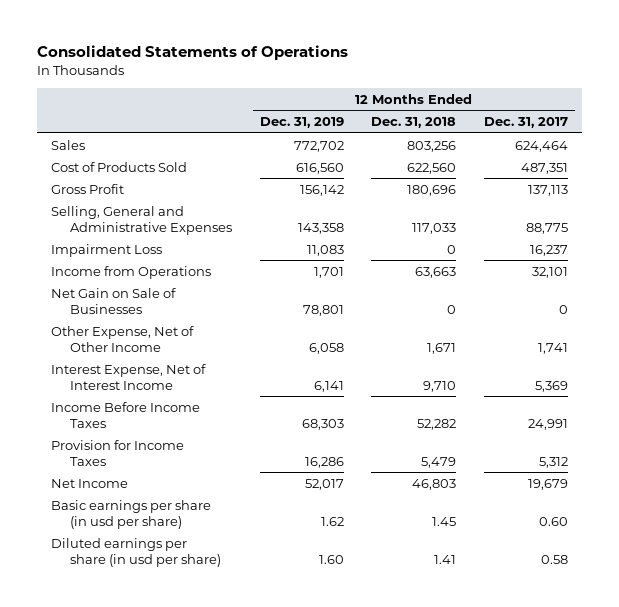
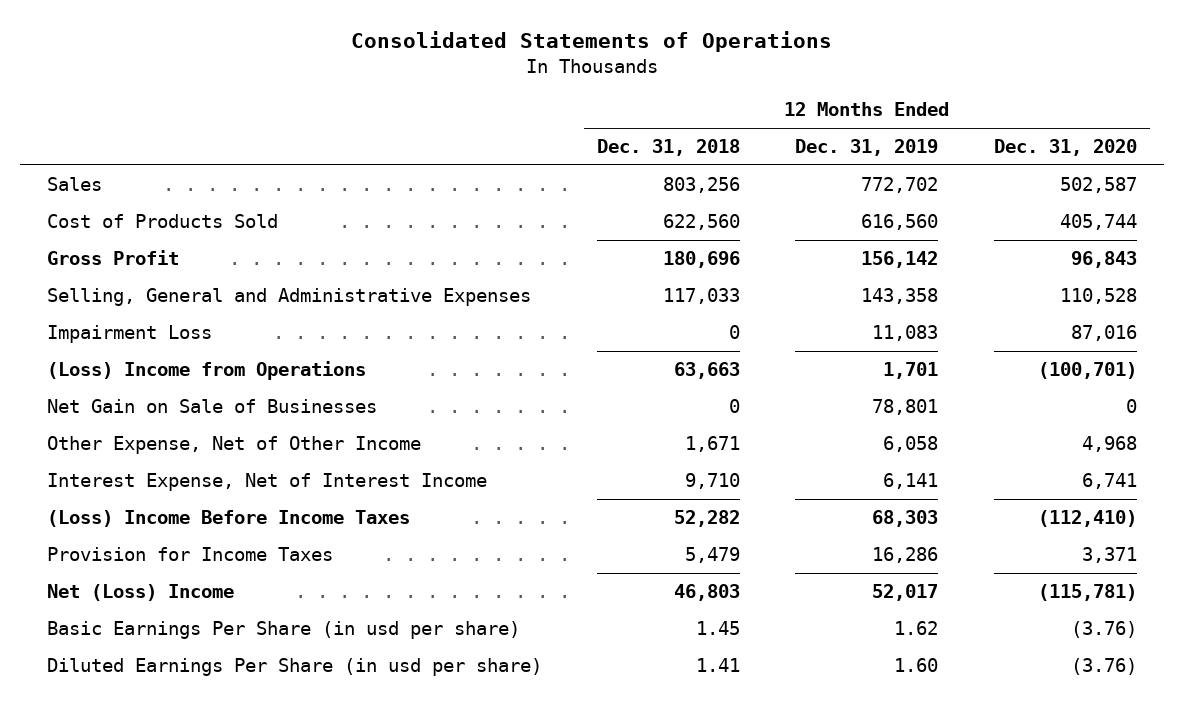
[483,117,568,129] Dec. 31, 2017 -> none
none -> [993,138,1137,156] Dec. 31, 2020
[50,265,211,279] Income from Operations -> [47,360,367,380] (Loss) Income from Operations
[50,401,200,428] Income Before Income Taxes -> [47,509,411,527] (Loss) Income Before Income Taxes
[50,478,128,488] Net Income -> [47,583,235,601] Net (Loss) Income
[50,499,211,529] Basic earnings per share (in usd per share) -> [47,620,521,639] Basic Earnings Per Share (in usd per share)
[50,537,222,567] Diluted earnings per share (in usd per share) -> [47,657,543,676] Diluted Earnings Per Share (in usd per share)

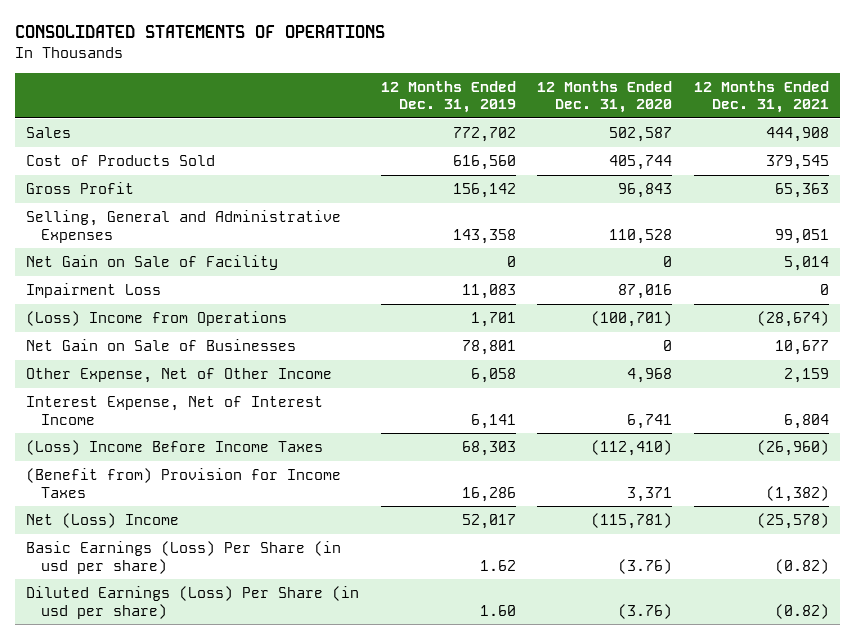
[350,31,832,53] Consolidated Statements of Operations -> [15,25,386,39] CONSOLIDATED STATEMENTS OF OPERATIONS
[597,138,741,156] Dec. 31, 2018 -> none
none -> [694,80,830,114] 12 Months Ended Dec. 31, 2021
none -> [26,254,279,270] Net Gain on Sale of Facility
[47,546,334,561] Provision for Income Taxes -> [26,467,342,498] (Benefit from) Provision for Income Taxes
[47,620,521,639] Basic Earnings Per Share (in usd per share) -> [26,540,342,574] Basic Earnings (Loss) Per Share (in usd per share)
[47,657,543,676] Diluted Earnings Per Share (in usd per share) -> [26,585,360,619] Diluted Earnings (Loss) Per Share (in usd per share)

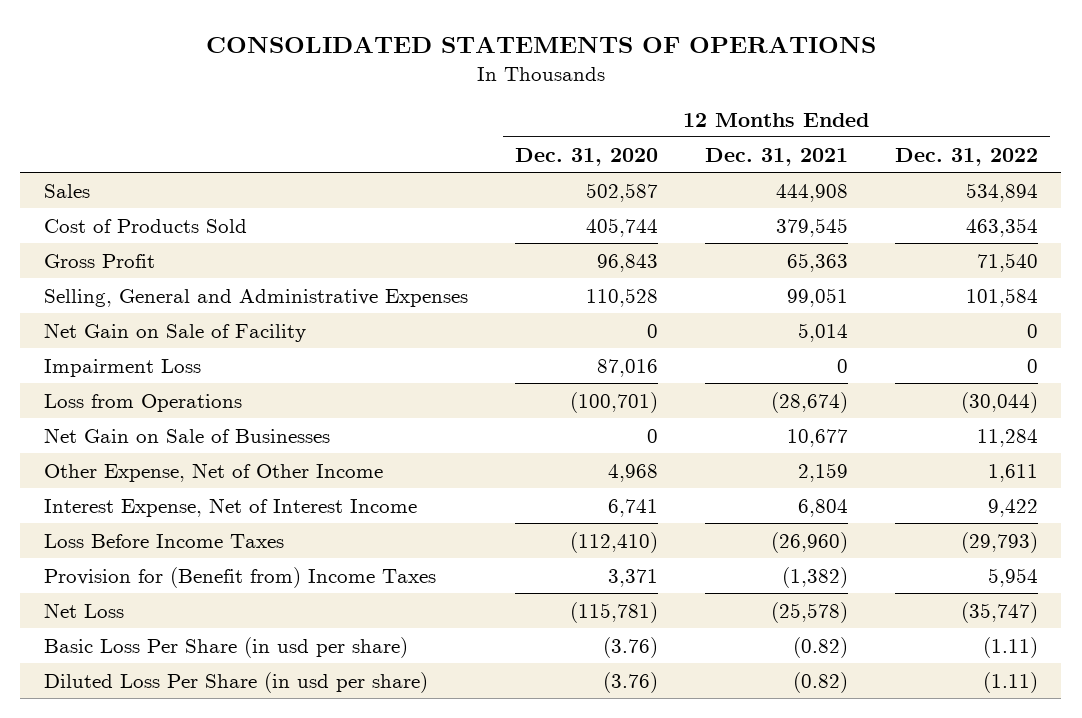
[380,80,516,114] 12 Months Ended Dec. 31, 2019 -> none
none -> [894,147,1038,166] Dec. 31, 2022
[26,310,288,326] (Loss) Income from Operations -> [43,393,242,412] Loss from Operations
[26,439,324,455] (Loss) Income Before Income Taxes -> [43,533,284,548] Loss Before Income Taxes
[26,467,342,498] (Benefit from) Provision for Income Taxes -> [43,566,436,588] Provision for (Benefit from) Income Taxes
[26,512,180,528] Net (Loss) Income -> [43,602,124,618] Net Loss
[26,540,342,574] Basic Earnings (Loss) Per Share (in usd per share) -> [43,636,408,658] Basic Loss Per Share (in usd per share)
[26,585,360,619] Diluted Earnings (Loss) Per Share (in usd per share) -> [43,671,428,693] Diluted Loss Per Share (in usd per share)

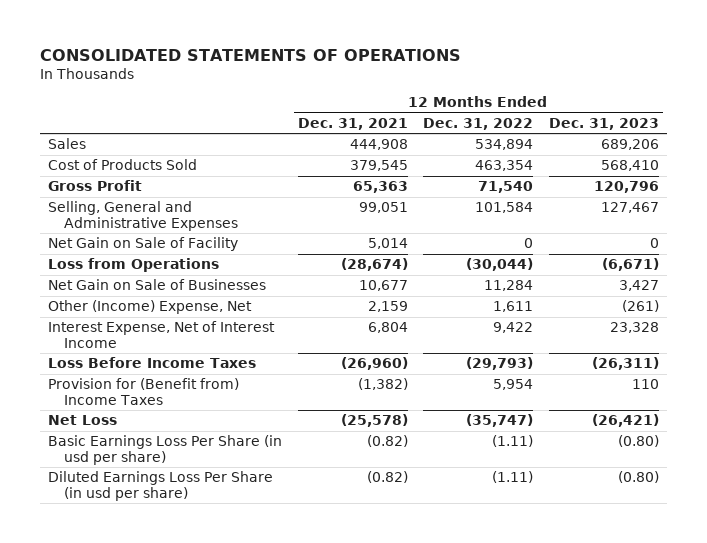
[514,147,658,166] Dec. 31, 2020 -> none
none -> [549,117,660,130] Dec. 31, 2023
[43,358,201,377] Impairment Loss -> none
[43,462,383,482] Other Expense, Net of Other Income -> [47,300,252,315] Other (Income) Expense, Net
[43,636,408,658] Basic Loss Per Share (in usd per share) -> [47,435,282,465] Basic Earnings Loss Per Share (in usd per share)
[43,671,428,693] Diluted Loss Per Share (in usd per share) -> [47,471,273,501] Diluted Earnings Loss Per Share (in usd per share)

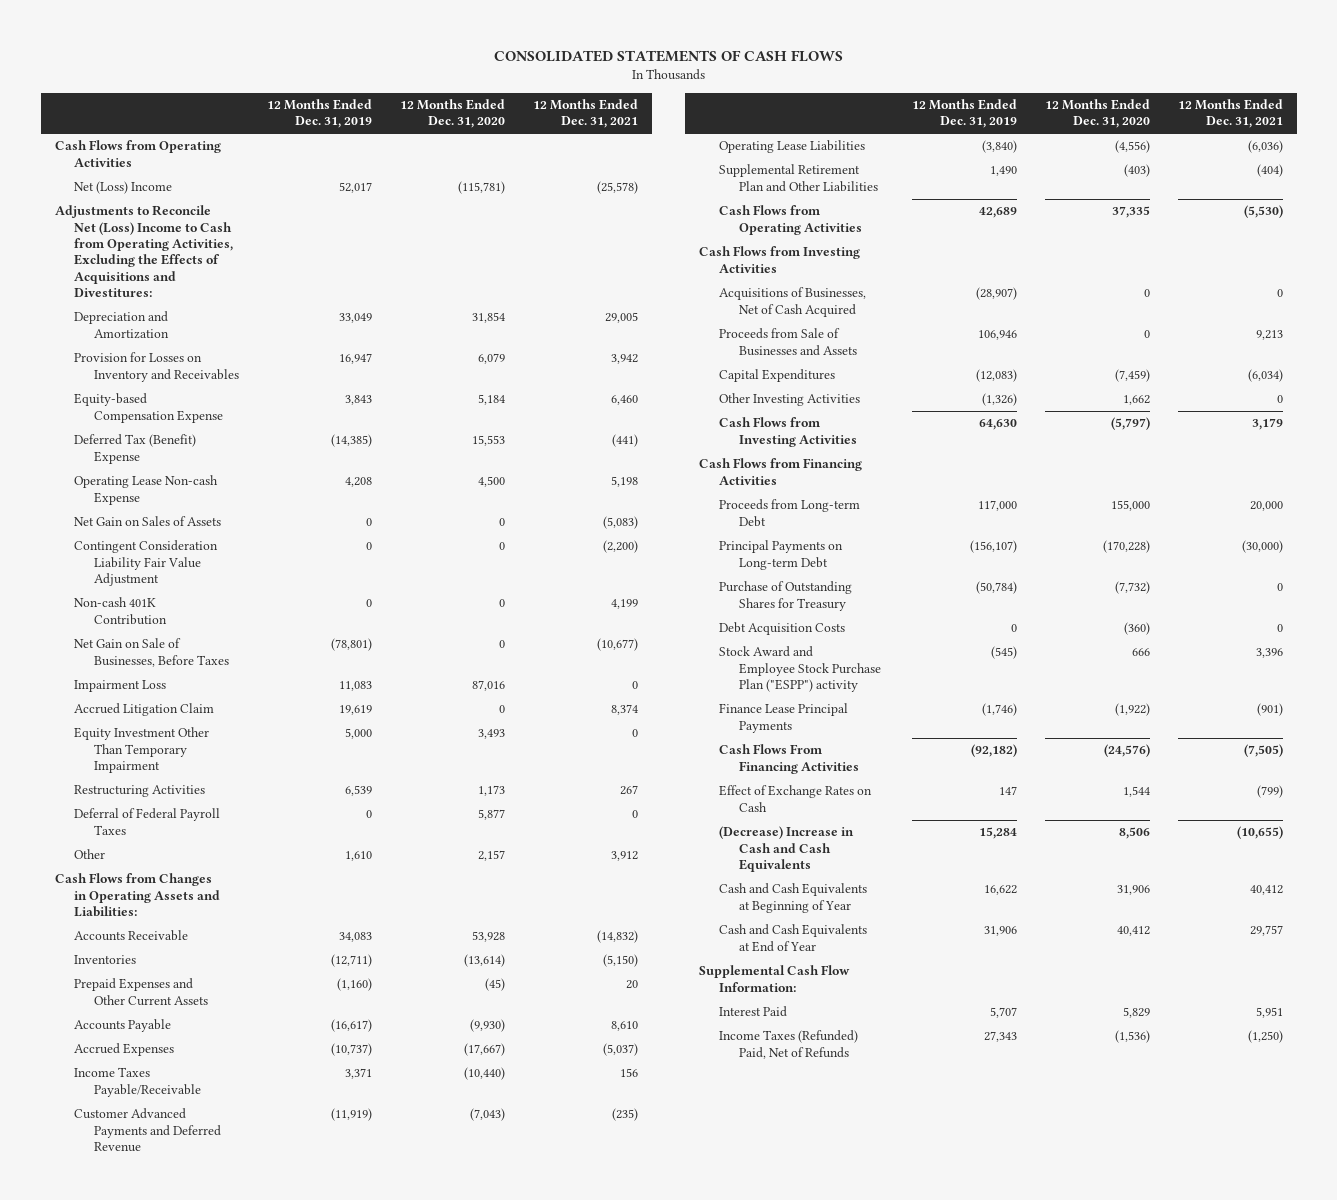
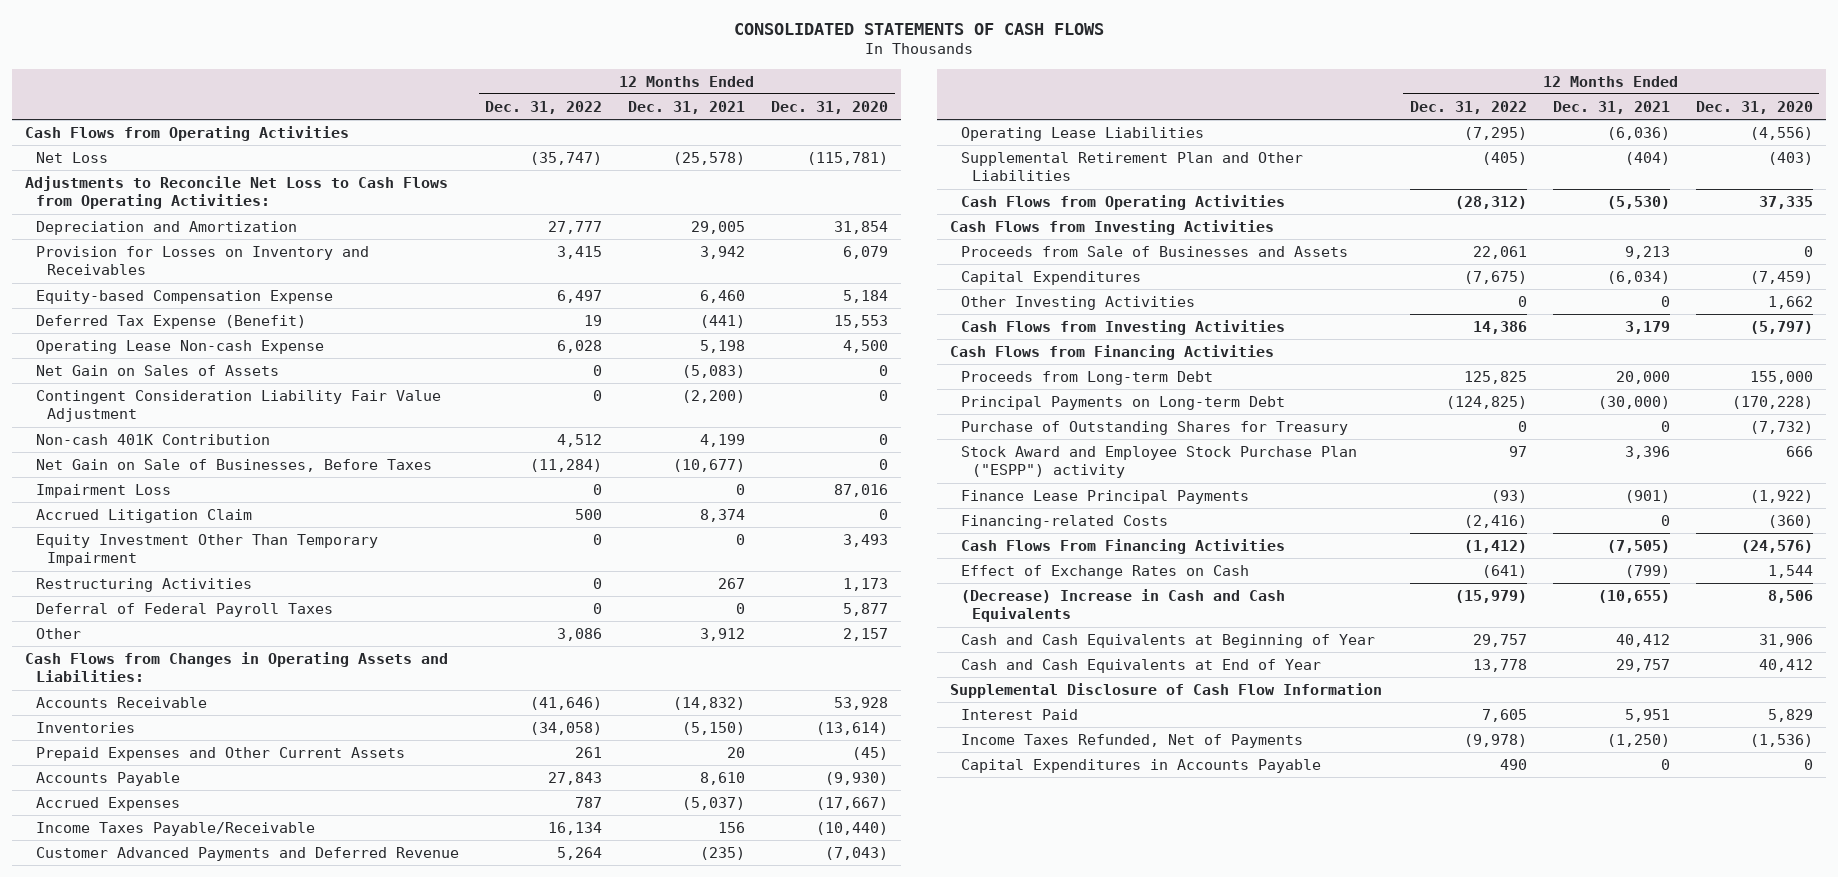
[267,98,373,129] 12 Months Ended Dec. 31, 2019 -> none
none -> [485,100,603,114] Dec. 31, 2022
[74,181,173,195] Net (Loss) Income -> [36,151,109,163] Net Loss
[54,205,234,298] Adjustments to Reconcile Net (Loss) Income to Cash from Operating Activities, Excluding the Effects of Acquisitions and Divestitures: -> [25,175,449,210] Adjustments to Reconcile Net Loss to Cash Flows from Operating Activities:
[74,434,197,464] Deferred Tax (Benefit) Expense -> [36,314,307,329] Deferred Tax Expense (Benefit)
[719,287,867,317] Acquisitions of Businesses, Net of Cash Acquired -> none
[719,622,846,636] Debt Acquisition Costs -> none
none -> [961,514,1169,529] Financing-related Costs
[699,965,851,992] Supplemental Cash Flow Information: -> [950,682,1383,698] Supplemental Disclosure of Cash Flow Information
[719,1030,859,1059] Income Taxes (Refunded) Paid, Net of Refunds -> [961,733,1304,748] Income Taxes Refunded, Net of Payments
none -> [961,758,1322,773] Capital Expenditures in Accounts Payable

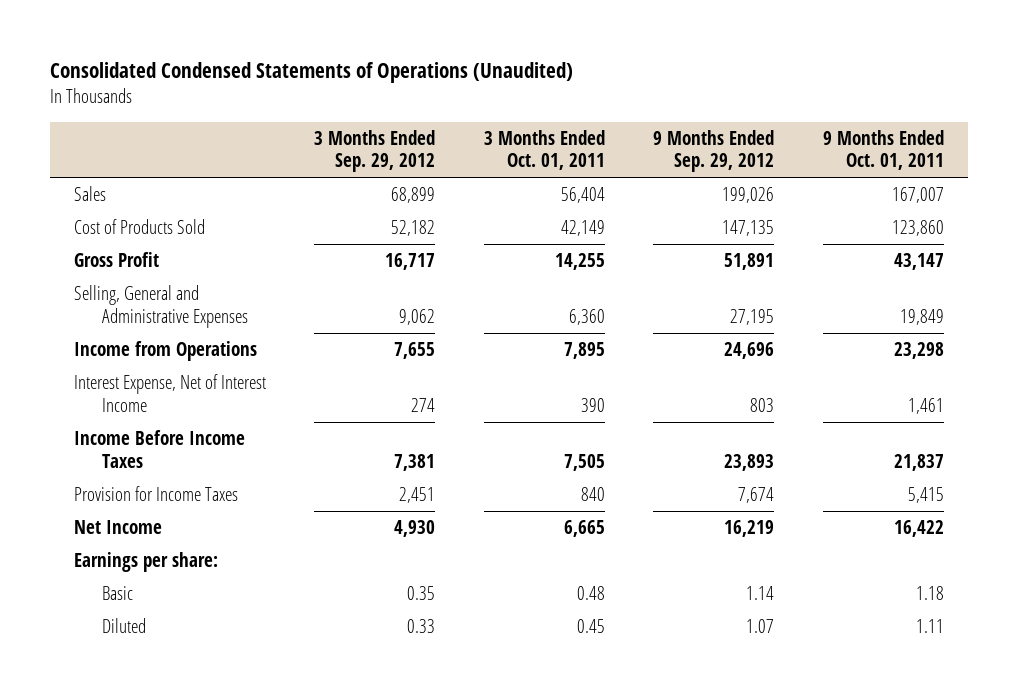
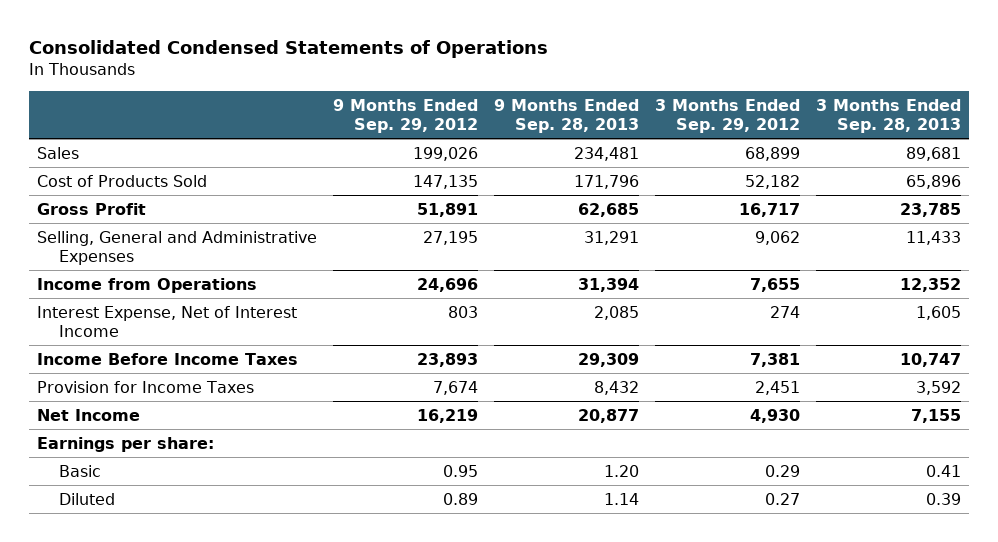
[49,62,573,84] Consolidated Condensed Statements of Operations (Unaudited) -> [29,39,549,58] Consolidated Condensed Statements of Operations
[483,129,605,171] 3 Months Ended Oct. 01, 2011 -> none
[822,129,944,171] 9 Months Ended Oct. 01, 2011 -> none
none -> [494,98,640,133] 9 Months Ended Sep. 28, 2013
none -> [816,98,962,133] 3 Months Ended Sep. 28, 2013
[407,586,436,601] 0.35 -> [765,464,801,477] 0.29
[746,586,775,601] 1.14 -> [443,464,479,477] 0.95
[407,619,436,634] 0.33 -> [765,492,801,505] 0.27
[746,619,775,634] 1.07 -> [443,492,479,505] 0.89

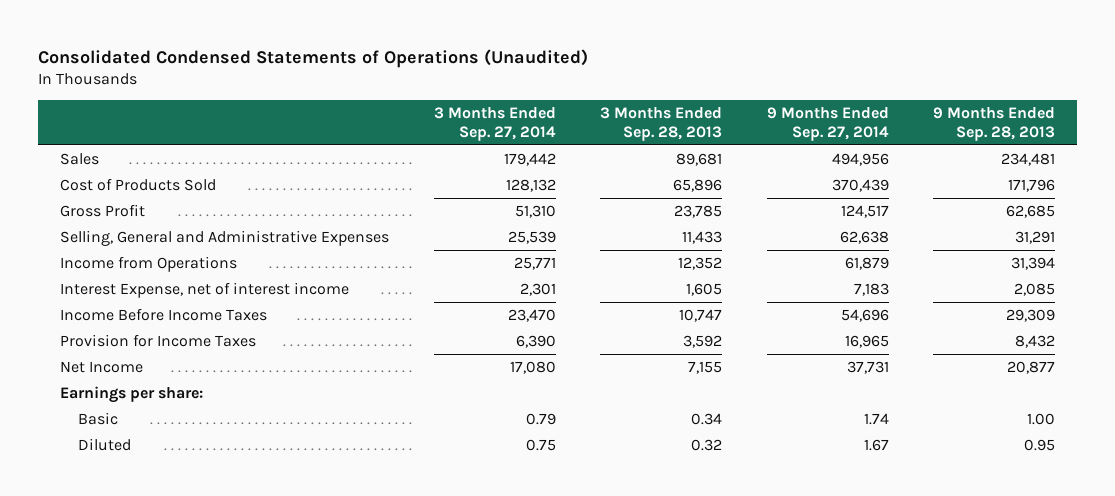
[29,39,549,58] Consolidated Condensed Statements of Operations -> [38,48,589,68] Consolidated Condensed Statements of Operations (Unaudited)
[333,98,479,133] 9 Months Ended Sep. 29, 2012 -> none
[655,98,801,133] 3 Months Ended Sep. 29, 2012 -> none
none -> [433,106,556,142] 3 Months Ended Sep. 27, 2014
none -> [766,106,889,142] 9 Months Ended Sep. 27, 2014
[37,305,298,337] Interest Expense, Net of Interest Income -> [60,281,350,298] Interest Expense, net of interest income
[604,464,640,477] 1.20 -> [1026,412,1055,425] 1.00
[926,464,962,477] 0.41 -> [691,412,723,425] 0.34
[604,492,640,505] 1.14 -> [1023,438,1055,451] 0.95
[926,492,962,505] 0.39 -> [691,438,723,451] 0.32

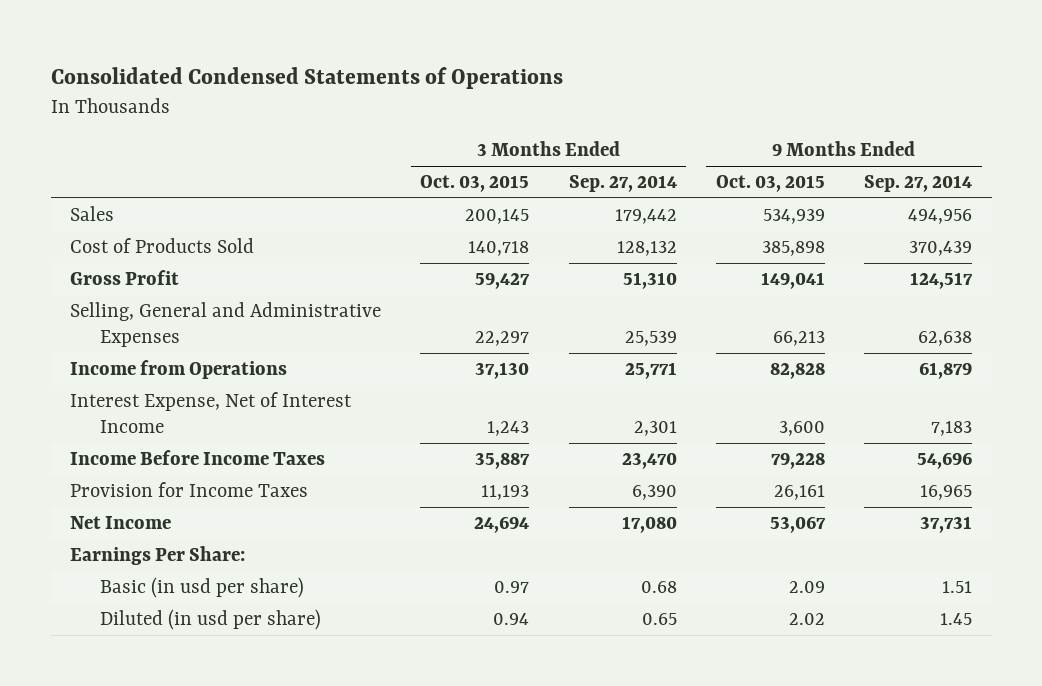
[38,48,589,68] Consolidated Condensed Statements of Operations (Unaudited) -> [50,67,563,90] Consolidated Condensed Statements of Operations
[600,106,723,142] 3 Months Ended Sep. 28, 2013 -> none
[932,106,1055,142] 9 Months Ended Sep. 28, 2013 -> none
none -> [420,175,530,193] Oct. 03, 2015
none -> [715,175,825,193] Oct. 03, 2015
[60,281,350,298] Interest Expense, net of interest income -> [70,391,353,434] Interest Expense, Net of Interest Income
[60,385,204,403] Earnings per share: -> [70,545,246,565] Earnings Per Share:
[77,411,118,425] Basic -> [100,576,305,598] Basic (in usd per share)
[525,412,556,425] 0.79 -> [640,580,677,593] 0.68
[863,412,889,425] 1.74 -> [941,580,972,593] 1.51
[77,437,131,451] Diluted -> [100,608,322,630] Diluted (in usd per share)
[525,438,556,451] 0.75 -> [641,612,677,625] 0.65
[863,438,889,451] 1.67 -> [939,612,972,625] 1.45

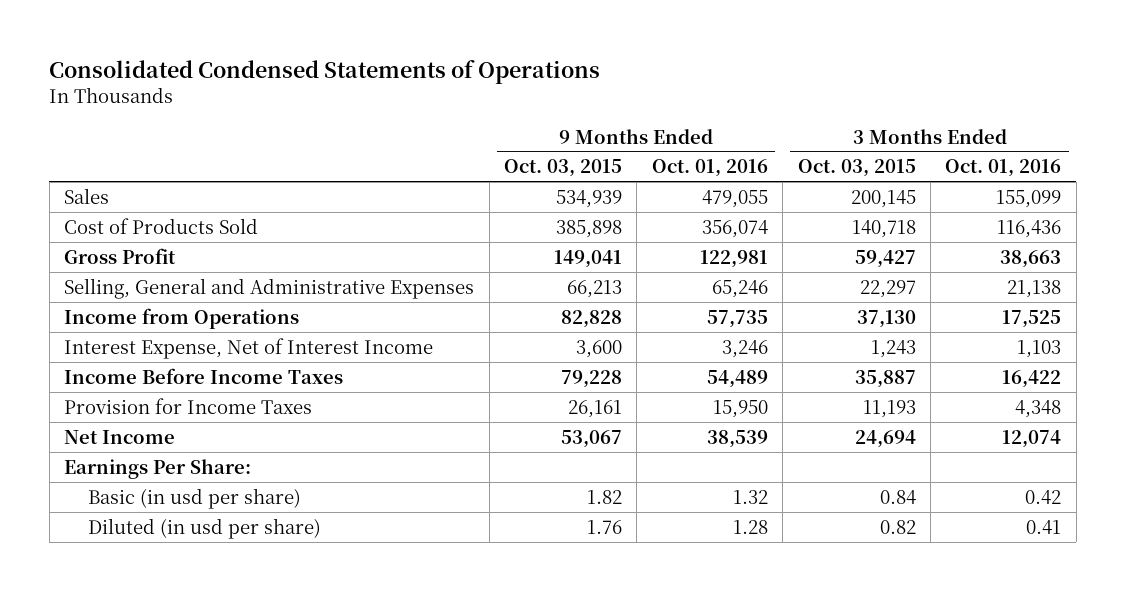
[568,175,677,193] Sep. 27, 2014 -> none
[863,175,972,193] Sep. 27, 2014 -> none
none -> [651,159,768,178] Oct. 01, 2016
none -> [945,159,1062,178] Oct. 01, 2016
[494,580,530,593] 0.97 -> [879,489,916,504] 0.84
[788,580,825,593] 2.09 -> [587,489,623,504] 1.82
[493,612,530,625] 0.94 -> [879,519,916,534] 0.82
[788,612,825,625] 2.02 -> [587,519,623,534] 1.76

